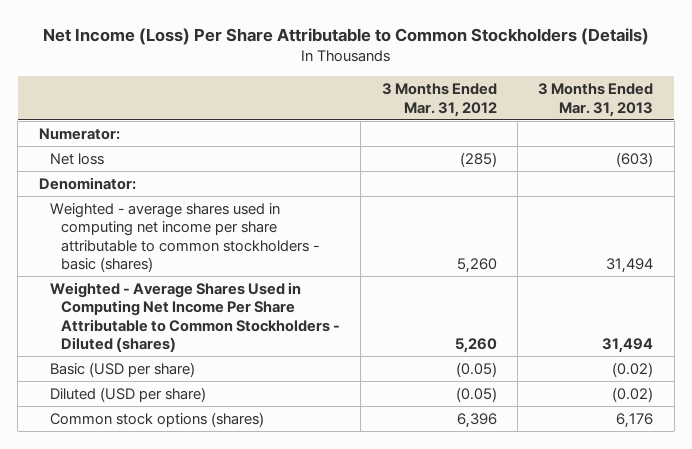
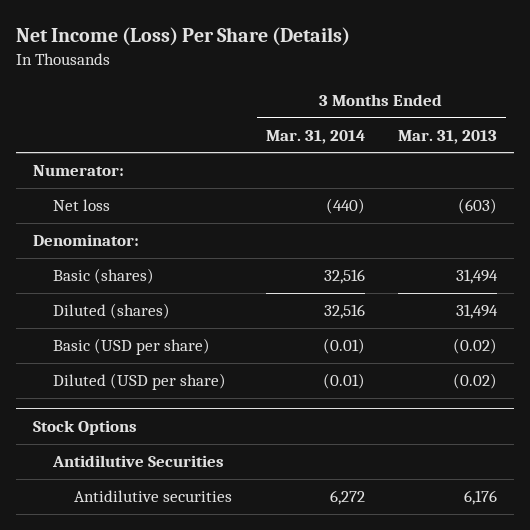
[43,28,650,46] Net Income (Loss) Per Share Attributable to Common Stockholders (Details) -> [15,27,350,47] Net Income (Loss) Per Share (Details)
[381,83,497,117] 3 Months Ended Mar. 31, 2012 -> none
none -> [265,129,365,144] Mar. 31, 2014
[49,202,319,273] Weighted - average shares used in computing net income per share attributable to common stockholders - basic (shares) -> [53,268,155,285] Basic (shares)
[49,281,340,353] Weighted - Average Shares Used in Computing Net Income Per Share Attributable to Common Stockholders - Diluted (shares) -> [53,303,171,320] Diluted (shares)
none -> [32,420,137,436] Stock Options
none -> [52,455,225,468] Antidilutive Securities
[49,411,264,427] Common stock options (shares) -> [74,490,233,503] Antidilutive securities

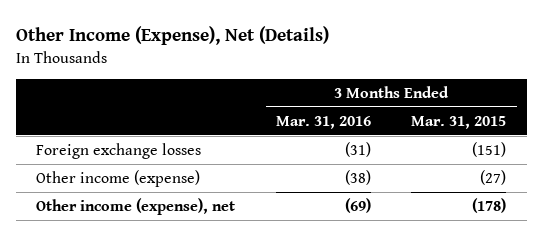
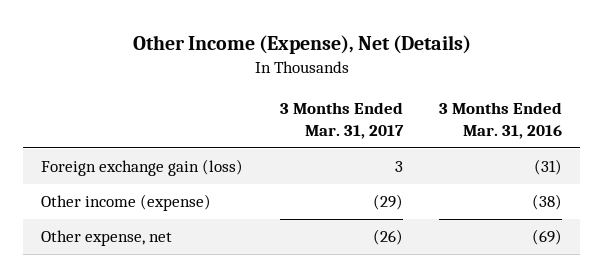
[411,115,507,129] Mar. 31, 2015 -> none
none -> [279,101,404,139] 3 Months Ended Mar. 31, 2017
[36,143,202,160] Foreign exchange losses -> [41,159,244,177] Foreign exchange gain (loss)
[36,198,236,216] Other income (expense), net -> [41,230,173,247] Other expense, net

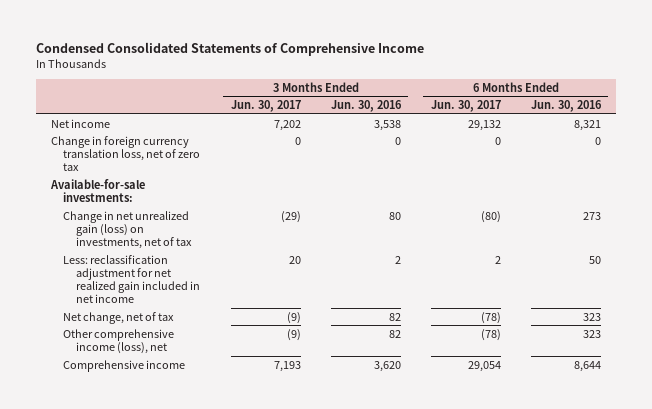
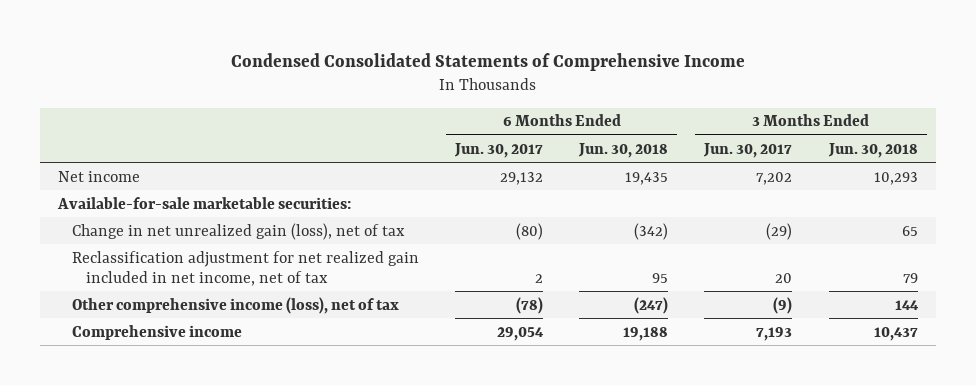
[330,100,402,113] Jun. 30, 2016 -> none
[530,100,602,113] Jun. 30, 2016 -> none
none -> [578,142,669,158] Jun. 30, 2018
none -> [827,142,918,158] Jun. 30, 2018
[51,135,201,172] Change in foreign currency translation loss, net of zero tax -> none
[63,328,175,354] Other comprehensive income (loss), net -> none
[50,178,146,202] Available-for-sale investments: -> [57,196,352,209] Available-for-sale marketable securities:
[63,210,192,250] Change in net unrealized gain (loss) on investments, net of tax -> [71,222,405,240] Change in net unrealized gain (loss), net of tax
[63,254,200,304] Less: reclassification adjustment for net realized gain included in net income -> [71,250,419,286] Reclassification adjustment for net realized gain included in net income, net of tax
[63,311,175,324] Net change, net of tax -> [71,296,399,314] Other comprehensive income (loss), net of tax

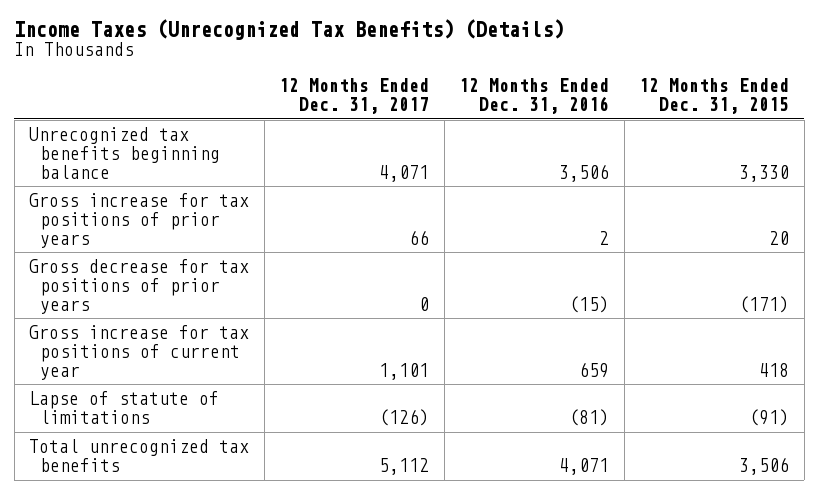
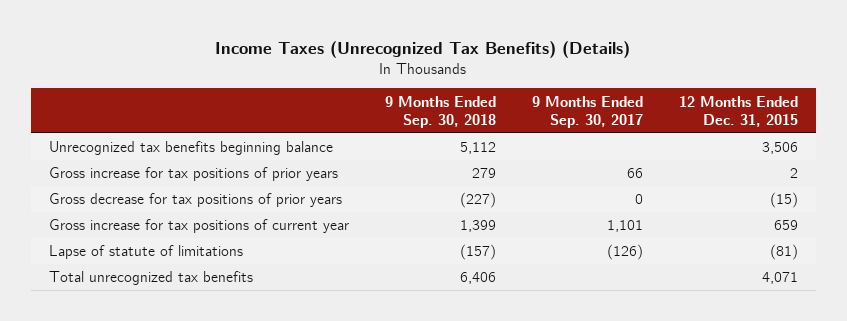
[279,78,430,114] 12 Months Ended Dec. 31, 2017 -> none
[459,78,610,114] 12 Months Ended Dec. 31, 2016 -> none
none -> [384,95,496,128] 9 Months Ended Sep. 30, 2018
none -> [532,95,644,128] 9 Months Ended Sep. 30, 2017
[739,164,790,182] 3,330 -> [762,142,799,155] 3,506
[769,230,790,245] 20 -> [790,168,799,179] 2
[739,295,790,313] (171) -> [770,192,799,209] (15)
[759,362,790,377] 418 -> [774,220,799,231] 659
[749,408,790,426] (91) -> [770,244,799,261] (81)
[739,456,790,475] 3,506 -> [762,272,799,285] 4,071

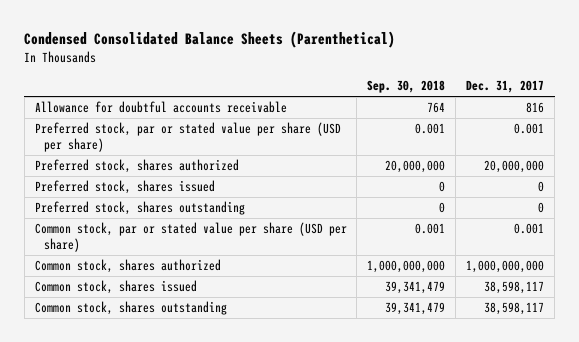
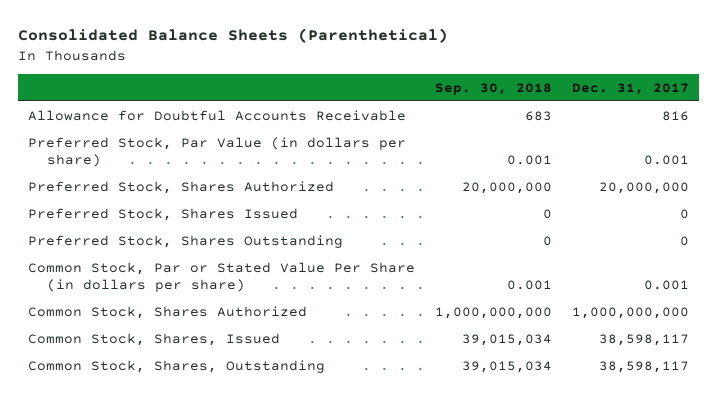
[24,31,396,49] Condensed Consolidated Balance Sheets (Parenthetical) -> [17,28,448,44] Consolidated Balance Sheets (Parenthetical)
[34,101,287,114] Allowance for doubtful accounts receivable -> [27,109,406,121] Allowance for Doubtful Accounts Receivable
[427,102,446,114] 764 -> [524,110,552,121] 683
[34,122,341,152] Preferred stock, par or stated value per share (USD per share) -> [27,136,406,167] Preferred Stock, Par Value (in dollars per share)
[34,159,239,174] Preferred stock, shares authorized -> [27,180,334,194] Preferred Stock, Shares Authorized
[34,180,215,195] Preferred stock, shares issued -> [27,207,298,221] Preferred Stock, Shares Issued
[34,201,245,216] Preferred stock, shares outstanding -> [27,234,343,248] Preferred Stock, Shares Outstanding
[34,222,347,252] Common stock, par or stated value per share (USD per share) -> [27,261,415,292] Common Stock, Par or Stated Value Per Share (in dollars per share)
[34,259,221,274] Common stock, shares authorized -> [27,305,307,319] Common Stock, Shares Authorized
[34,280,197,295] Common stock, shares issued -> [27,332,280,346] Common Stock, Shares, Issued
[385,281,446,295] 39,341,479 -> [461,333,552,346] 39,015,034
[34,301,227,316] Common stock, shares outstanding -> [27,359,325,373] Common Stock, Shares, Outstanding
[385,302,446,316] 39,341,479 -> [461,360,552,373] 39,015,034

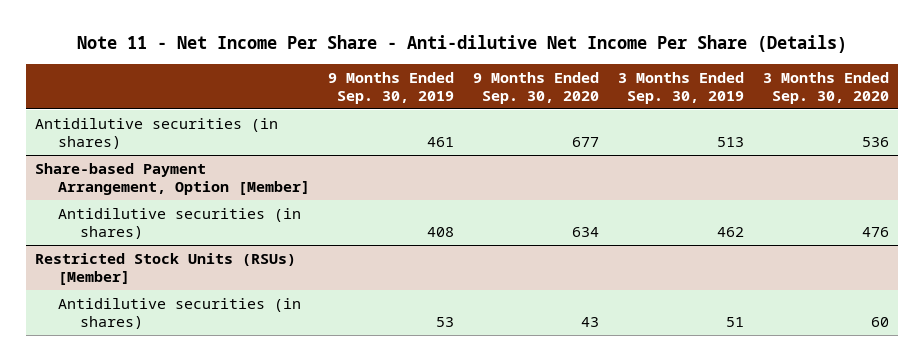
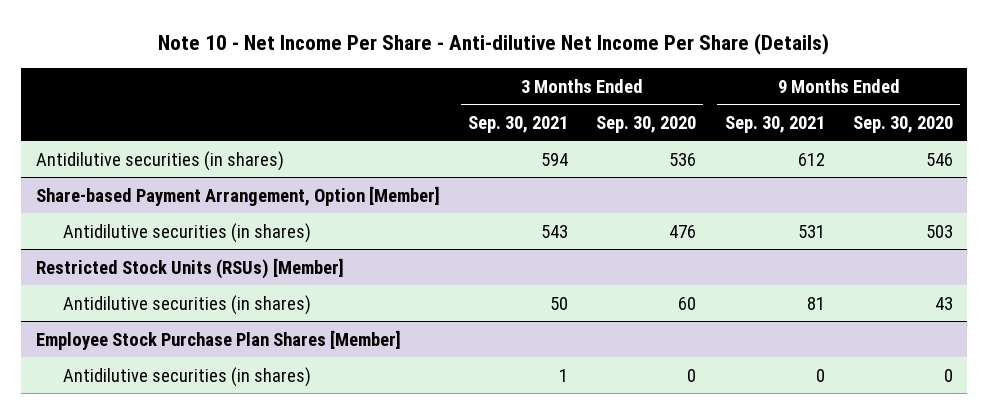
[76,34,847,53] Note 11 - Net Income Per Share - Anti-dilutive Net Income Per Share (Details) -> [158,32,830,55] Note 10 - Net Income Per Share - Anti-dilutive Net Income Per Share (Details)
[328,71,455,104] 9 Months Ended Sep. 30, 2019 -> none
[617,71,744,104] 3 Months Ended Sep. 30, 2019 -> none
none -> [467,115,568,133] Sep. 30, 2021
none -> [724,115,825,133] Sep. 30, 2021
[572,136,600,147] 677 -> [925,152,953,166] 546
[572,226,600,237] 634 -> [925,224,953,238] 503
none -> [35,329,401,350] Employee Stock Purchase Plan Shares [Member]
none -> [63,366,312,387] Antidilutive securities (in shares)

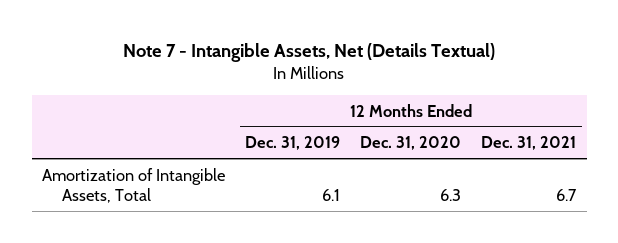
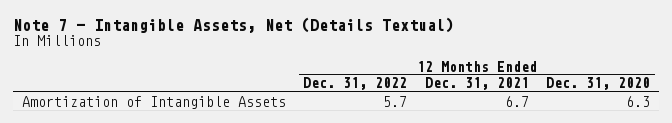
[244,136,340,151] Dec. 31, 2019 -> none
none -> [303,77,408,91] Dec. 31, 2022
[41,167,225,204] Amortization of Intangible Assets, Total -> [21,95,286,109] Amortization of Intangible Assets

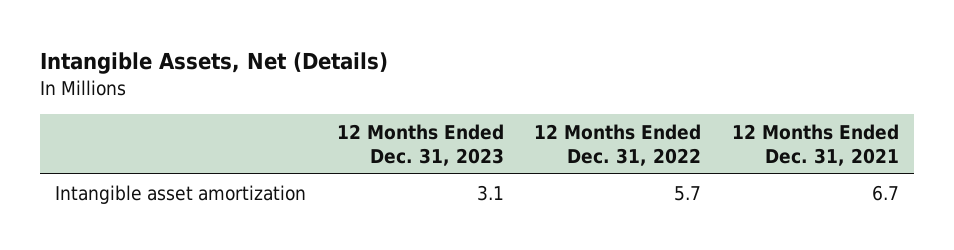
[13,16,455,33] Note 7 - Intangible Assets, Net (Details Textual) -> [39,52,388,75] Intangible Assets, Net (Details)
[546,77,651,91] Dec. 31, 2020 -> none
none -> [336,124,504,167] 12 Months Ended Dec. 31, 2023
[21,95,286,109] Amortization of Intangible Assets -> [55,184,307,204] Intangible asset amortization

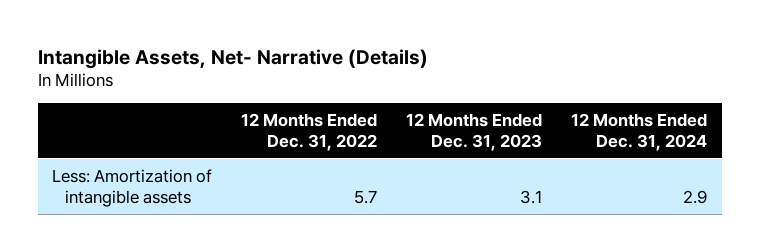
[39,52,388,75] Intangible Assets, Net (Details) -> [37,48,428,69] Intangible Assets, Net- Narrative (Details)
[731,124,899,167] 12 Months Ended Dec. 31, 2021 -> none
none -> [571,113,708,152] 12 Months Ended Dec. 31, 2024
[55,184,307,204] Intangible asset amortization -> [52,168,213,207] Less: Amortization of intangible assets

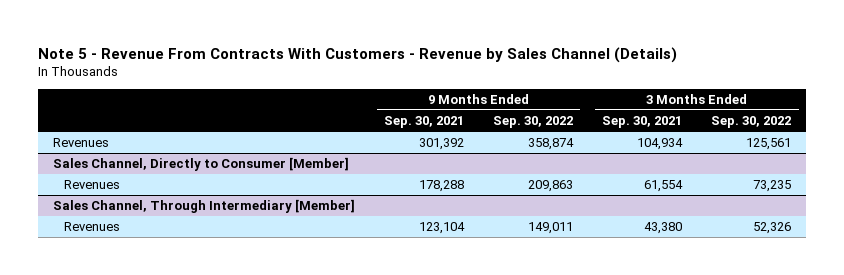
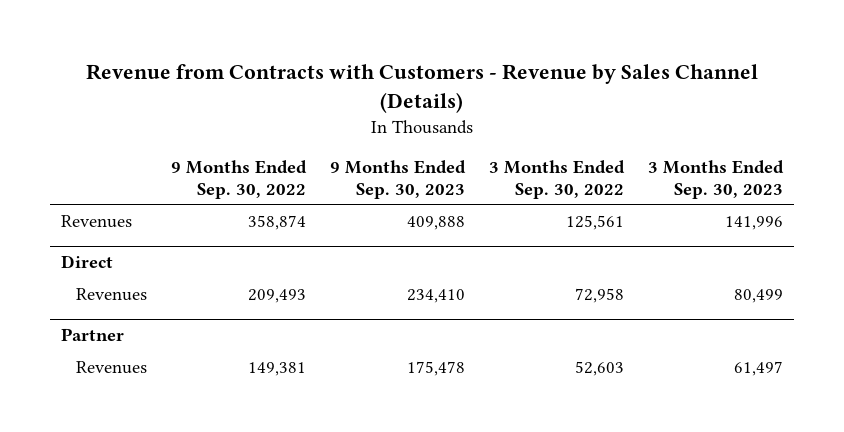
[38,46,678,63] Note 5 - Revenue From Contracts With Customers - Revenue by Sales Channel (Details) -> [86,63,759,113] Revenue from Contracts with Customers - Revenue by Sales Channel (Details)
[384,116,465,129] Sep. 30, 2021 -> none
[602,116,683,129] Sep. 30, 2021 -> none
none -> [329,160,466,199] 9 Months Ended Sep. 30, 2023
none -> [647,160,784,199] 3 Months Ended Sep. 30, 2023
[53,157,350,172] Sales Channel, Directly to Consumer [Member] -> [61,255,114,269] Direct
[528,180,574,193] 209,863 -> [247,288,306,303] 209,493
[753,180,792,193] 73,235 -> [574,287,624,303] 72,958
[53,199,356,214] Sales Channel, Through Intermediary [Member] -> [61,328,125,342] Partner
[528,222,574,235] 149,011 -> [247,361,306,376] 149,381
[753,222,792,235] 52,326 -> [574,360,624,376] 52,603

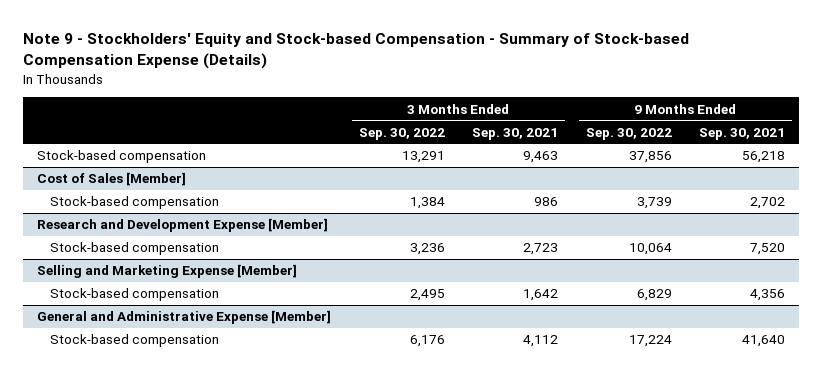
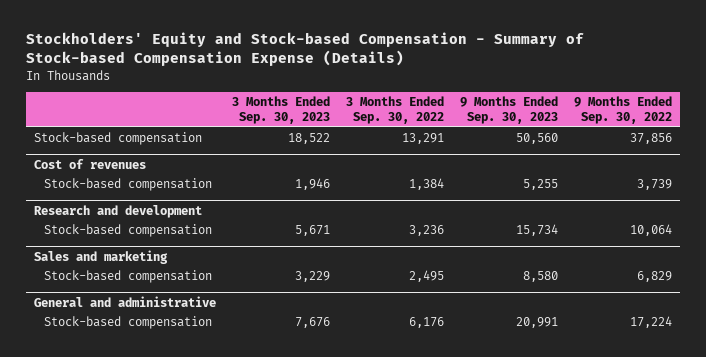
[23,33,690,70] Note 9 - Stockholders' Equity and Stock-based Compensation - Summary of Stock-based Compensation Expense (Details) -> [25,32,584,67] Stockholders' Equity and Stock-based Compensation - Summary of Stock-based Compensation Expense (Details)
[472,127,559,140] Sep. 30, 2021 -> none
[699,127,786,140] Sep. 30, 2021 -> none
none -> [231,95,330,125] 3 Months Ended Sep. 30, 2023
none -> [459,95,558,125] 9 Months Ended Sep. 30, 2023
[37,172,187,187] Cost of Sales [Member] -> [33,158,146,169] Cost of revenues
[37,218,329,233] Research and Development Expense [Member] -> [33,204,202,218] Research and development
[37,264,298,279] Selling and Marketing Expense [Member] -> [33,249,168,264] Sales and marketing
[37,310,332,325] General and Administrative Expense [Member] -> [33,295,216,307] General and administrative

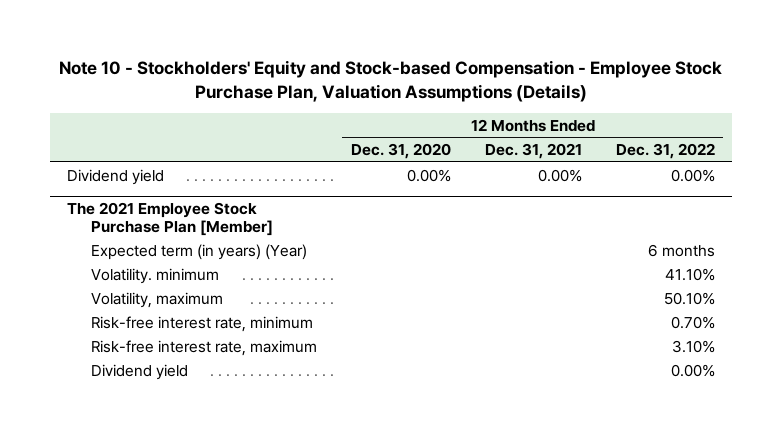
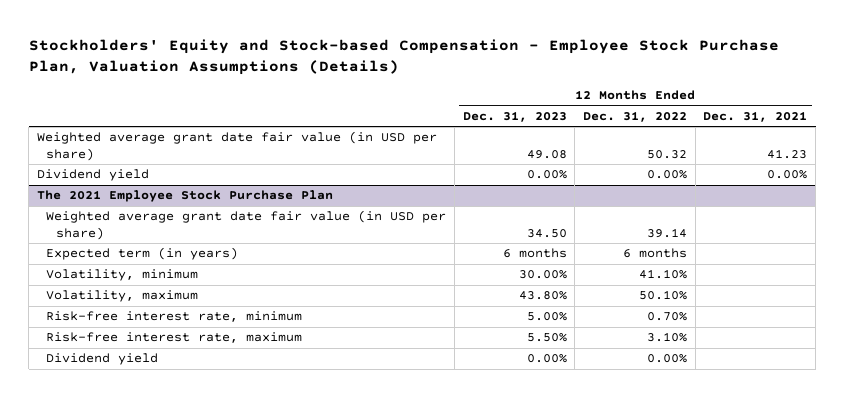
[58,59,722,102] Note 10 - Stockholders' Equity and Stock-based Compensation - Employee Stock Purchase Plan, Valuation Assumptions (Details) -> [28,38,779,76] Stockholders' Equity and Stock-based Compensation - Employee Stock Purchase Plan, Valuation Assumptions (Details)
[350,143,451,160] Dec. 31, 2020 -> none
none -> [462,110,567,122] Dec. 31, 2023
none -> [36,131,437,162] Weighted average grant date fair value (in USD per share)
[67,201,273,236] The 2021 Employee Stock Purchase Plan [Member] -> [36,190,333,203] The 2021 Employee Stock Purchase Plan
none -> [46,210,447,241] Weighted average grant date fair value (in USD per share)
[90,243,307,260] Expected term (in years) (Year) -> [46,247,239,261] Expected term (in years)
[90,267,219,284] Volatility. minimum -> [46,269,199,282] Volatility, minimum

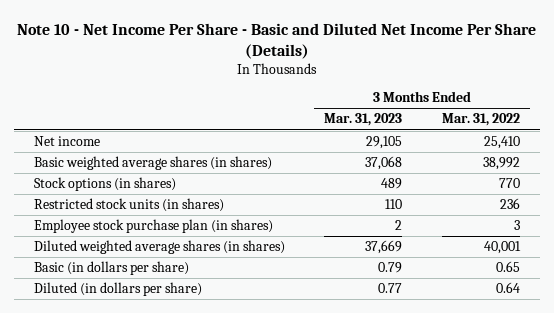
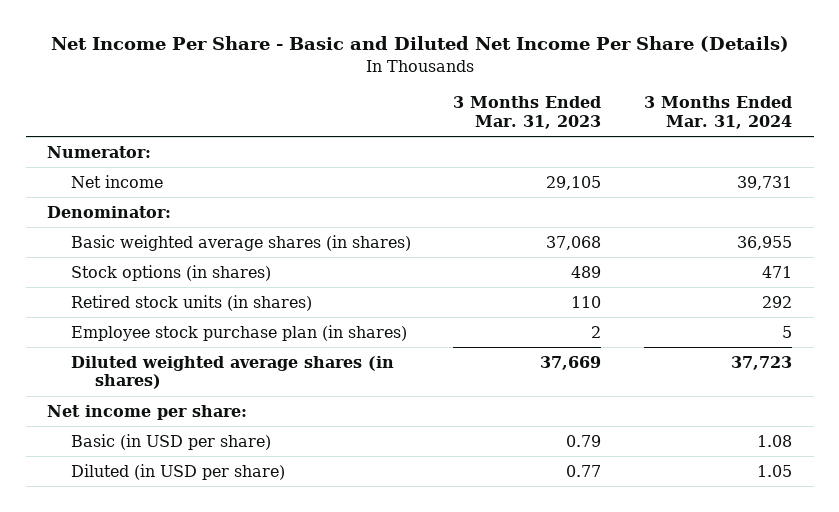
[16,22,536,59] Note 10 - Net Income Per Share - Basic and Diluted Net Income Per Share (Details) -> [50,36,789,53] Net Income Per Share - Basic and Diluted Net Income Per Share (Details)
[441,113,520,127] Mar. 31, 2022 -> none
none -> [644,96,793,129] 3 Months Ended Mar. 31, 2024
none -> [46,145,151,158] Numerator:
none -> [46,205,171,218] Denominator:
[33,198,224,213] Restricted stock units (in shares) -> [70,294,312,311] Retired stock units (in shares)
none -> [46,404,247,420] Net income per share:
[33,261,189,276] Basic (in dollars per share) -> [70,433,271,450] Basic (in USD per share)
[33,282,202,297] Diluted (in dollars per share) -> [70,463,285,480] Diluted (in USD per share)

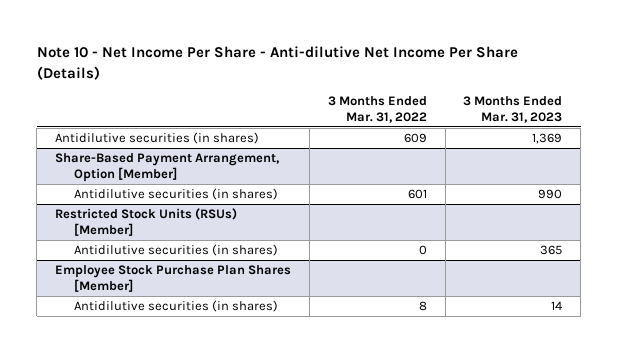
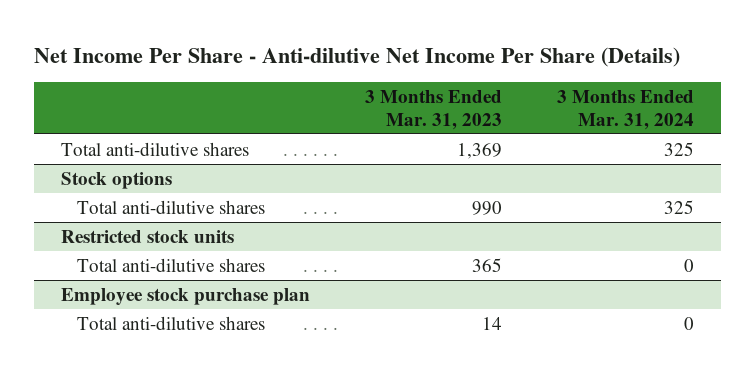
[36,46,518,80] Note 10 - Net Income Per Share - Anti-dilutive Net Income Per Share (Details) -> [33,47,680,68] Net Income Per Share - Anti-dilutive Net Income Per Share (Details)
[327,96,427,123] 3 Months Ended Mar. 31, 2022 -> none
none -> [556,89,694,130] 3 Months Ended Mar. 31, 2024
[55,132,260,145] Antidilutive securities (in shares) -> [61,141,250,156] Total anti-dilutive shares
[55,153,280,182] Share-Based Payment Arrangement, Option [Member] -> [61,171,173,189] Stock options
[73,188,278,201] Antidilutive securities (in shares) -> [76,199,265,214] Total anti-dilutive shares
[55,208,238,236] Restricted Stock Units (RSUs) [Member] -> [61,229,235,243] Restricted stock units
[73,244,278,257] Antidilutive securities (in shares) -> [76,257,265,272] Total anti-dilutive shares
[55,265,292,292] Employee Stock Purchase Plan Shares [Member] -> [61,287,311,305] Employee stock purchase plan
[73,300,278,313] Antidilutive securities (in shares) -> [76,315,265,330] Total anti-dilutive shares

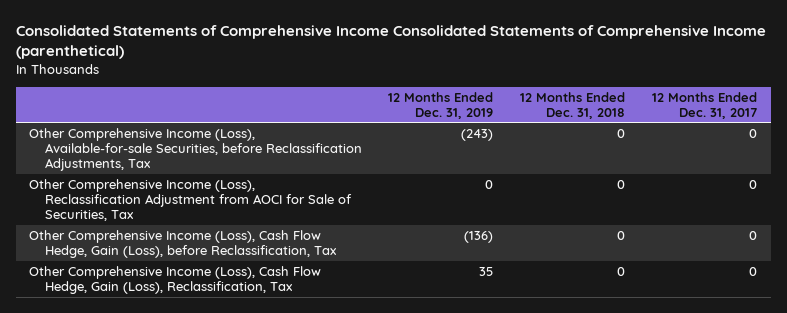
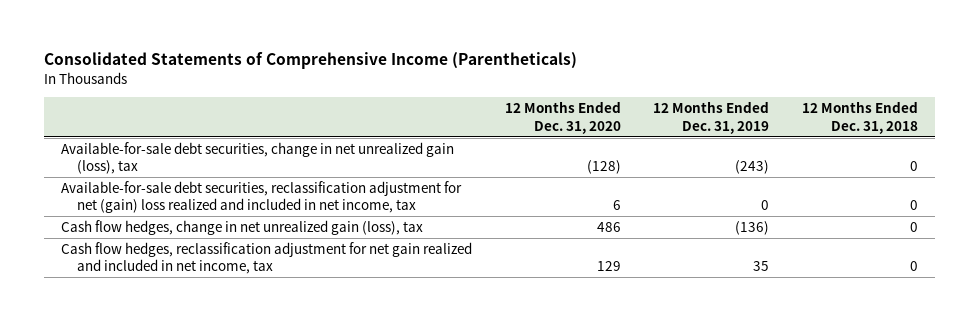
[16,25,767,60] Consolidated Statements of Comprehensive Income Consolidated Statements of Comprehensive Income (parenthetical) -> [44,52,578,70] Consolidated Statements of Comprehensive Income (Parentheticals)
[652,91,758,119] 12 Months Ended Dec. 31, 2017 -> none
none -> [504,101,621,134] 12 Months Ended Dec. 31, 2020
[29,127,362,171] Other Comprehensive Income (Loss), Available-for-sale Securities, before Reclassification Adjustments, Tax -> [60,142,454,175] Available-for-sale debt securities, change in net unrealized gain (loss), tax
[29,178,352,221] Other Comprehensive Income (Loss), Reclassification Adjustment from AOCI for Sale of Securities, Tax -> [60,181,462,214] Available-for-sale debt securities, reclassification adjustment for net (gain) loss realized and included in net income, tax
[29,229,337,258] Other Comprehensive Income (Loss), Cash Flow Hedge, Gain (Loss), before Reclassification, Tax -> [60,220,423,236] Cash flow hedges, change in net unrealized gain (loss), tax
[29,265,322,294] Other Comprehensive Income (Loss), Cash Flow Hedge, Gain (Loss), Reclassification, Tax -> [60,242,472,275] Cash flow hedges, reclassification adjustment for net gain realized and included in net income, tax

